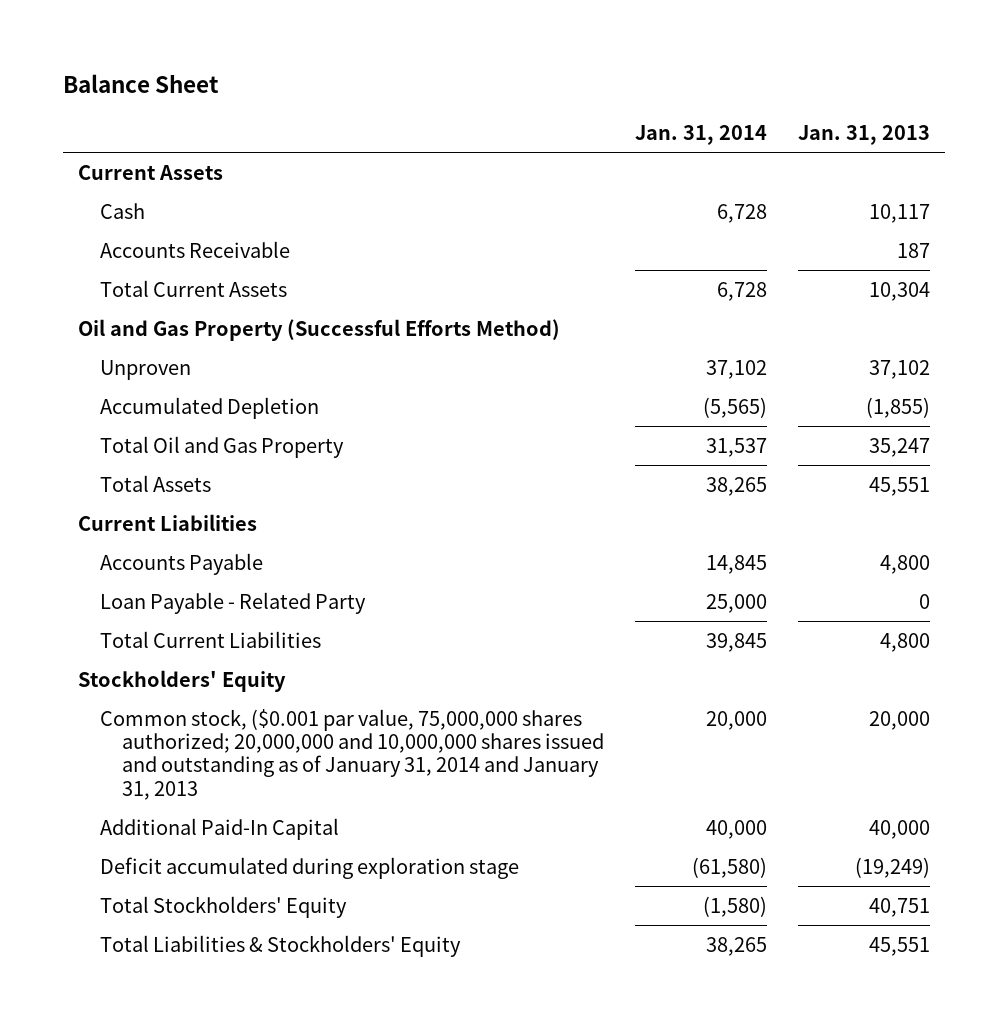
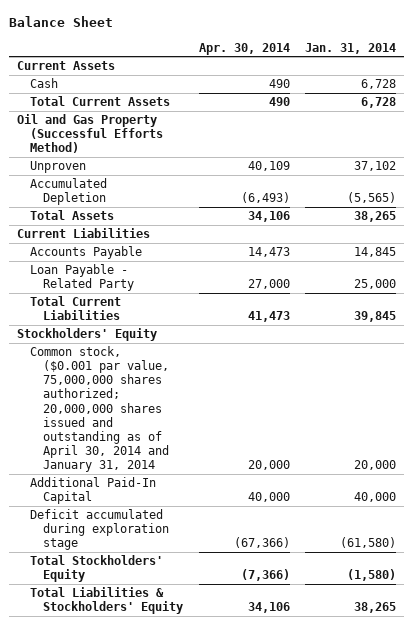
[797,124,930,145] Jan. 31, 2013 -> none
none -> [198,42,290,55] Apr. 30, 2014
[100,240,291,258] Accounts Receivable -> none
[100,435,345,458] Total Oil and Gas Property -> none
[100,708,605,800] Common stock, ($0.001 par value, 75,000,000 shares authorized; 20,000,000 and 10,000,000 shares issued and outstanding as of January 31, 2014 and January 31, 2013 -> [30,346,170,473] Common stock, ($0.001 par value, 75,000,000 shares authorized; 20,000,000 shares issued and outstanding as of April 30, 2014 and January 31, 2014

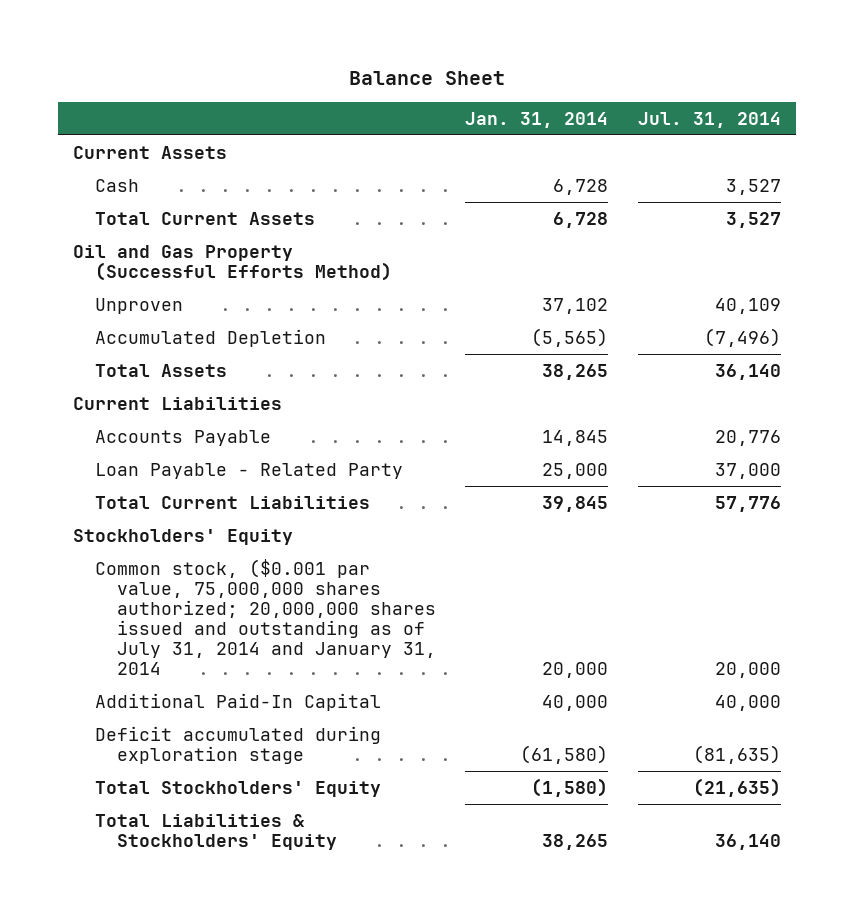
[198,42,290,55] Apr. 30, 2014 -> none
none -> [638,111,782,128] Jul. 31, 2014
[30,346,170,473] Common stock, ($0.001 par value, 75,000,000 shares authorized; 20,000,000 shares issued and outstanding as of April 30, 2014 and January 31, 2014 -> [94,558,436,675] Common stock, ($0.001 par value, 75,000,000 shares authorized; 20,000,000 shares issued and outstanding as of July 31, 2014 and January 31, 2014

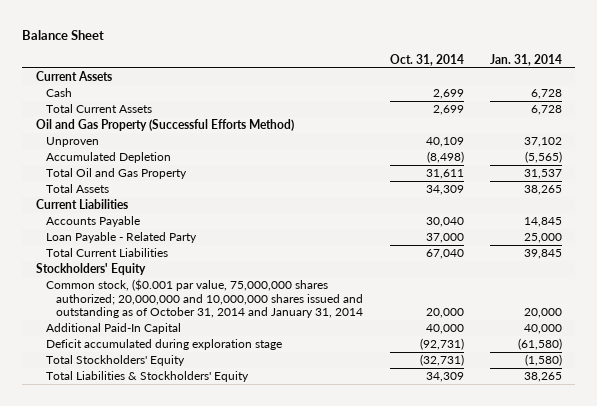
[638,111,782,128] Jul. 31, 2014 -> none
none -> [389,53,464,66] Oct. 31, 2014
none -> [45,168,187,180] Total Oil and Gas Property
[94,558,436,675] Common stock, ($0.001 par value, 75,000,000 shares authorized; 20,000,000 shares issued and outstanding as of July 31, 2014 and January 31, 2014 -> [45,279,364,318] Common stock, ($0.001 par value, 75,000,000 shares authorized; 20,000,000 and 10,000,000 shares issued and outstanding as of October 31, 2014 and January 31, 2014

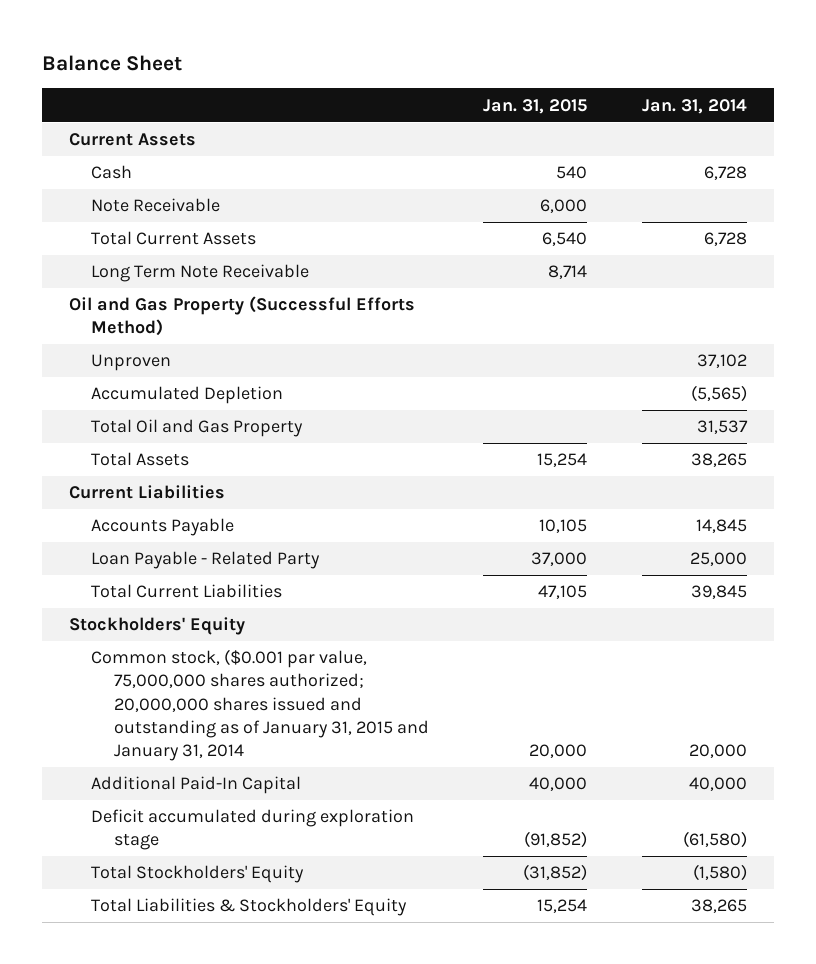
[389,53,464,66] Oct. 31, 2014 -> none
none -> [483,98,588,114] Jan. 31, 2015
none -> [91,198,221,213] Note Receivable
none -> [91,264,310,283] Long Term Note Receivable
[45,279,364,318] Common stock, ($0.001 par value, 75,000,000 shares authorized; 20,000,000 and 10,000,000 shares issued and outstanding as of October 31, 2014 and January 31, 2014 -> [91,649,429,761] Common stock, ($0.001 par value, 75,000,000 shares authorized; 20,000,000 shares issued and outstanding as of January 31, 2015 and January 31, 2014

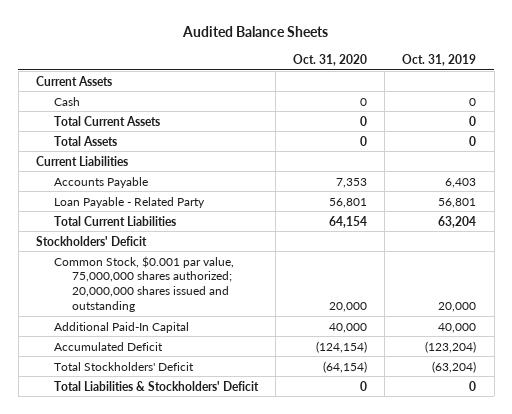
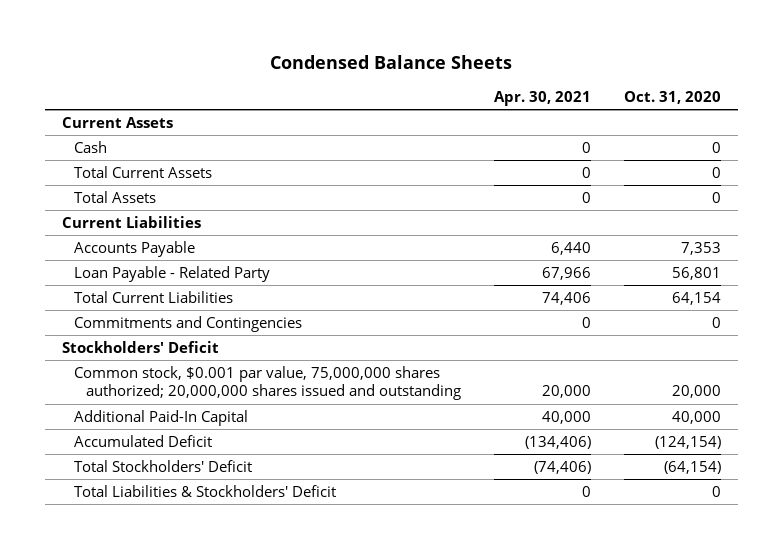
[182,26,329,38] Audited Balance Sheets -> [270,54,513,69] Condensed Balance Sheets
[402,54,477,67] Oct. 31, 2019 -> none
none -> [493,91,591,107] Apr. 30, 2021
none -> [73,315,302,332] Commitments and Contingencies
[53,255,234,313] Common Stock, $0.001 par value, 75,000,000 shares authorized; 20,000,000 shares issued and outstanding -> [73,365,461,401] Common stock, $0.001 par value, 75,000,000 shares authorized; 20,000,000 shares issued and outstanding

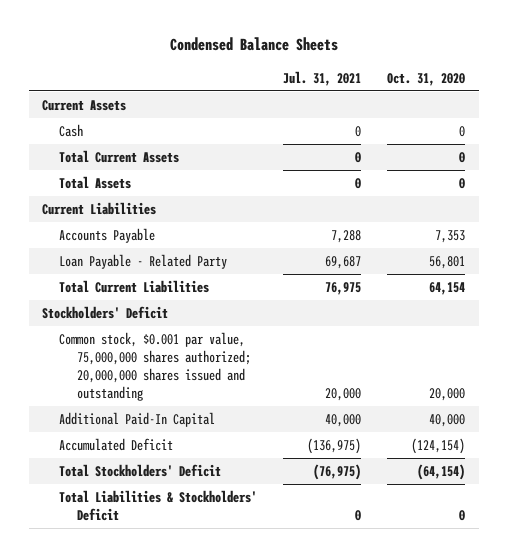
[493,91,591,107] Apr. 30, 2021 -> none
none -> [283,70,362,86] Jul. 31, 2021
[73,315,302,332] Commitments and Contingencies -> none

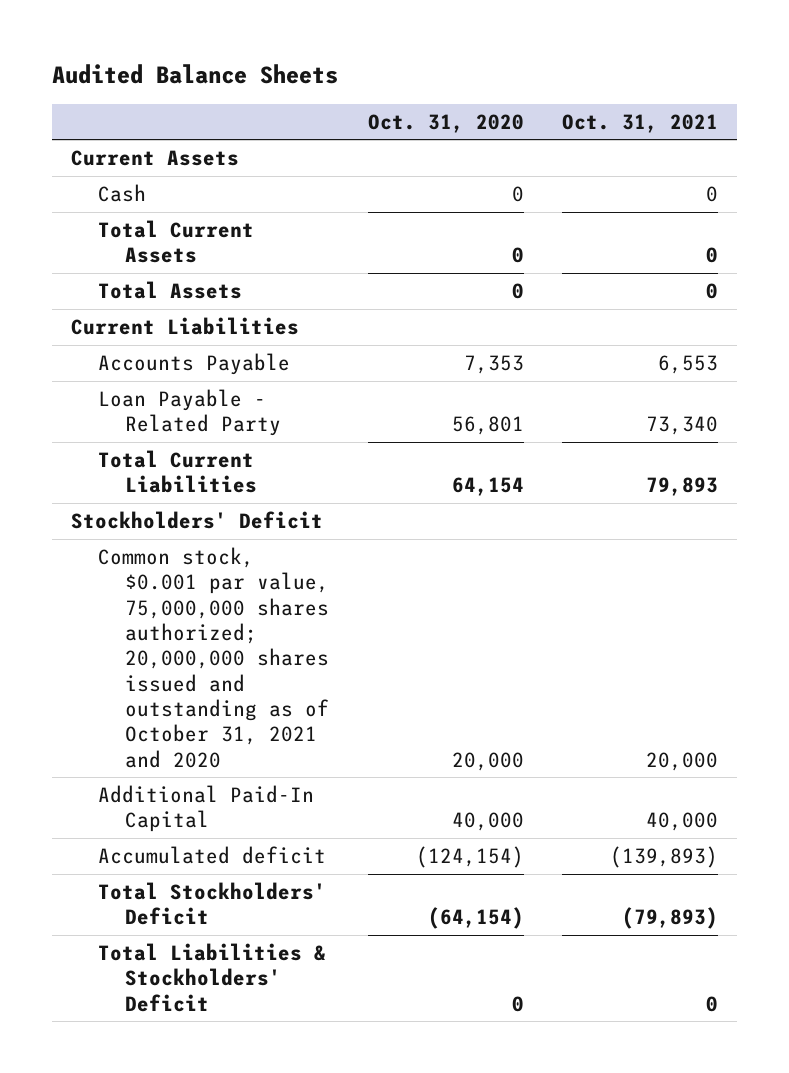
[169,37,338,52] Condensed Balance Sheets -> [51,64,338,85] Audited Balance Sheets
[283,70,362,86] Jul. 31, 2021 -> none
none -> [562,113,719,133] Oct. 31, 2021
[59,332,251,402] Common stock, $0.001 par value, 75,000,000 shares authorized; 20,000,000 shares issued and outstanding -> [98,546,330,768] Common stock, $0.001 par value, 75,000,000 shares authorized; 20,000,000 shares issued and outstanding as of October 31, 2021 and 2020
[59,438,174,452] Accumulated Deficit -> [98,845,327,864] Accumulated deficit

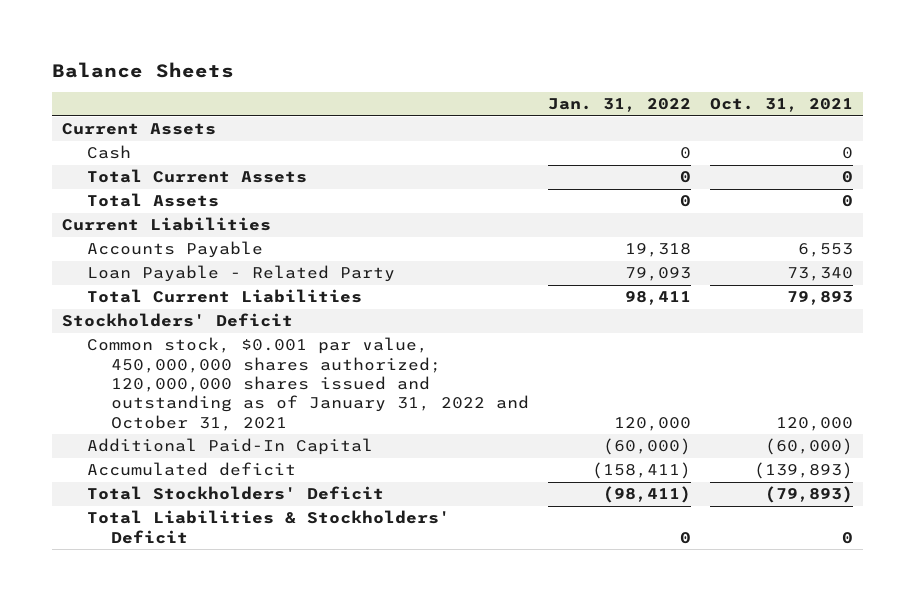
[51,64,338,85] Audited Balance Sheets -> [52,61,235,78] Balance Sheets
[367,113,524,133] Oct. 31, 2020 -> none
none -> [548,98,692,113] Jan. 31, 2022
[98,546,330,768] Common stock, $0.001 par value, 75,000,000 shares authorized; 20,000,000 shares issued and outstanding as of October 31, 2021 and 2020 -> [86,337,530,431] Common stock, $0.001 par value, 450,000,000 shares authorized; 120,000,000 shares issued and outstanding as of January 31, 2022 and October 31, 2021
[646,751,719,771] 20,000 -> [776,416,854,431] 120,000
[646,812,719,832] 40,000 -> [765,438,854,456] (60,000)

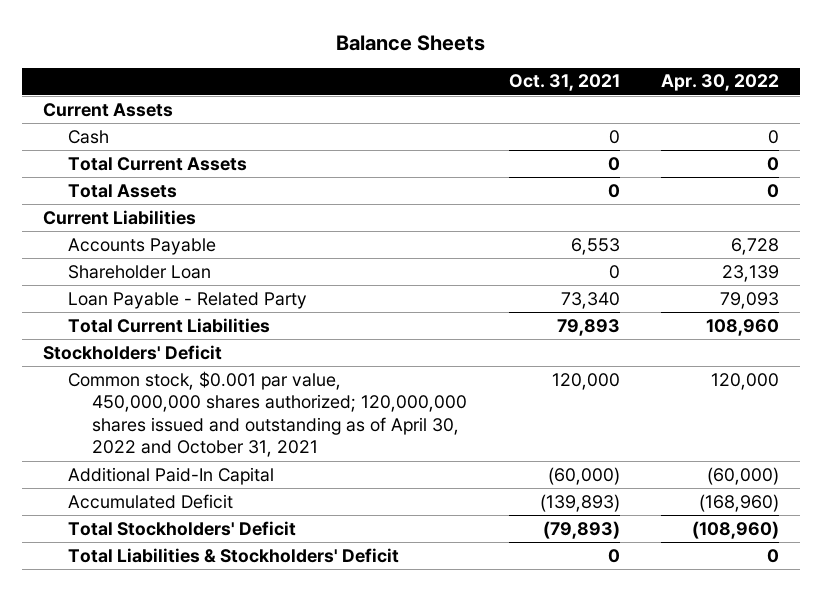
[548,98,692,113] Jan. 31, 2022 -> none
none -> [661,74,780,92] Apr. 30, 2022
none -> [67,264,211,279] Shareholder Loan
[86,337,530,431] Common stock, $0.001 par value, 450,000,000 shares authorized; 120,000,000 shares issued and outstanding as of January 31, 2022 and October 31, 2021 -> [67,370,468,458] Common stock, $0.001 par value, 450,000,000 shares authorized; 120,000,000 shares issued and outstanding as of April 30, 2022 and October 31, 2021
[86,462,296,477] Accumulated deficit -> [67,493,233,509] Accumulated Deficit

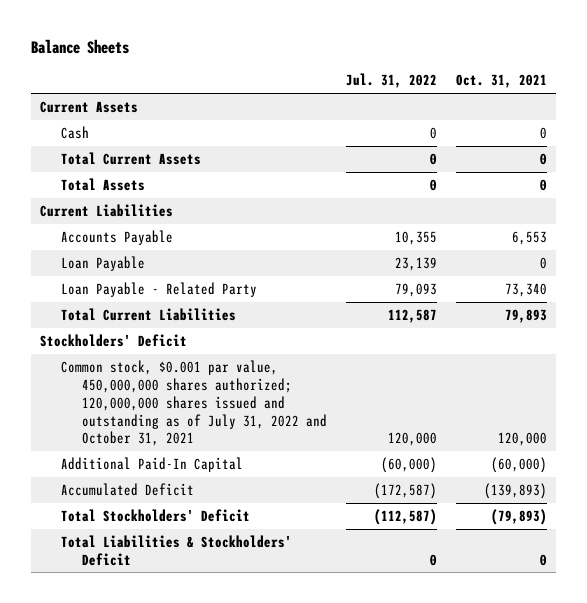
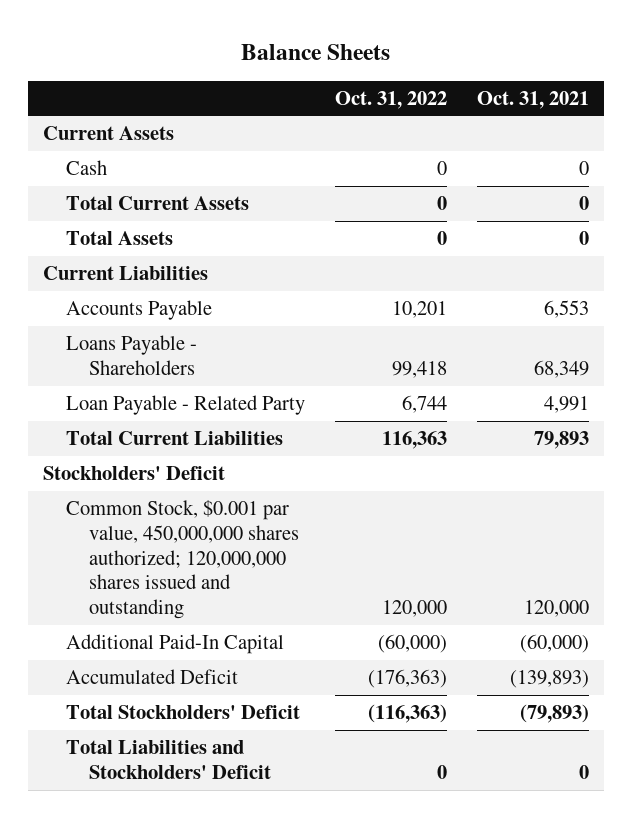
[345,73,437,89] Jul. 31, 2022 -> none
none -> [335,90,448,109] Oct. 31, 2022
[61,255,146,271] Loan Payable -> [66,335,198,375] Loans Payable - Shareholders
[539,256,547,269] 0 -> [534,359,590,378] 68,349
[504,282,547,297] 73,340 -> [544,396,590,414] 4,991
[61,359,327,447] Common stock, $0.001 par value, 450,000,000 shares authorized; 120,000,000 shares issued and outstanding as of July 31, 2022 and October 31, 2021 -> [66,500,300,619] Common Stock, $0.001 par value, 450,000,000 shares authorized; 120,000,000 shares issued and outstanding
[61,534,293,566] Total Liabilities & Stockholders' Deficit -> [66,740,272,779] Total Liabilities and Stockholders' Deficit

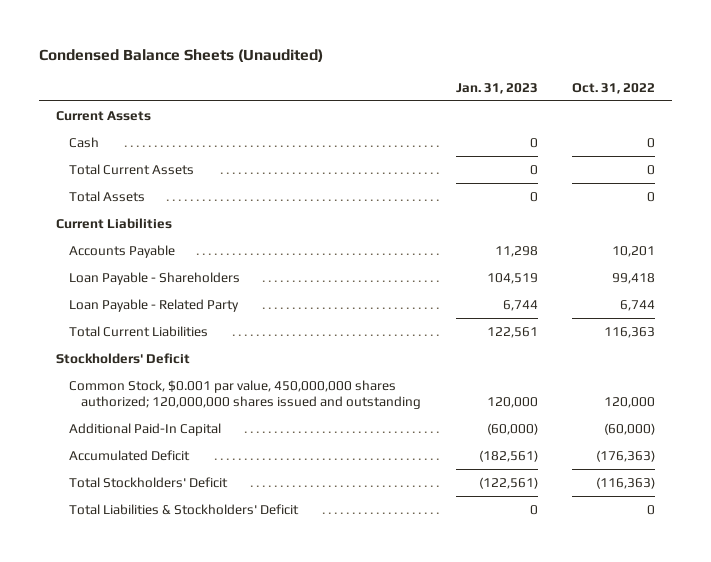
[241,44,391,61] Balance Sheets -> [39,49,324,63] Condensed Balance Sheets (Unaudited)
[477,90,590,109] Oct. 31, 2021 -> none
none -> [455,82,538,94] Jan. 31, 2023
[66,335,198,375] Loans Payable - Shareholders -> [68,271,240,285] Loan Payable - Shareholders
[66,740,272,779] Total Liabilities and Stockholders' Deficit -> [68,503,299,515] Total Liabilities & Stockholders' Deficit

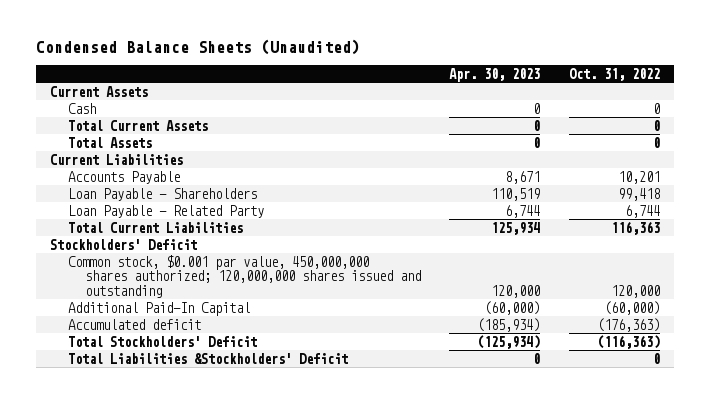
[455,82,538,94] Jan. 31, 2023 -> none
none -> [449,67,541,82] Apr. 30, 2023
[68,379,422,410] Common Stock, $0.001 par value, 450,000,000 shares authorized; 120,000,000 shares issued and outstanding -> [67,254,422,298] Common stock, $0.001 par value, 450,000,000 shares authorized; 120,000,000 shares issued and outstanding
[68,449,190,461] Accumulated Deficit -> [67,318,201,330] Accumulated deficit
[68,503,299,515] Total Liabilities & Stockholders' Deficit -> [67,352,348,364] Total Liabilities &Stockholders' Deficit

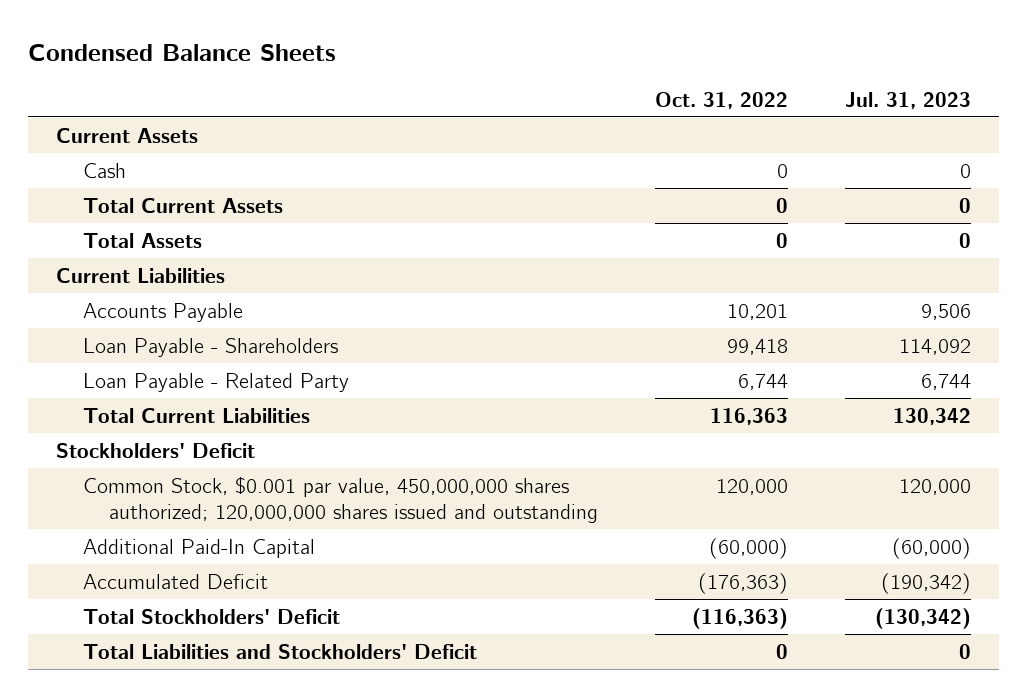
[35,39,360,56] Condensed Balance Sheets (Unaudited) -> [27,43,336,61] Condensed Balance Sheets
[449,67,541,82] Apr. 30, 2023 -> none
none -> [844,91,971,109] Jul. 31, 2023
[67,254,422,298] Common stock, $0.001 par value, 450,000,000 shares authorized; 120,000,000 shares issued and outstanding -> [82,475,599,524] Common Stock, $0.001 par value, 450,000,000 shares authorized; 120,000,000 shares issued and outstanding
[67,318,201,330] Accumulated deficit -> [82,573,268,589] Accumulated Deficit
[67,352,348,364] Total Liabilities &Stockholders' Deficit -> [82,643,477,659] Total Liabilities and Stockholders' Deficit

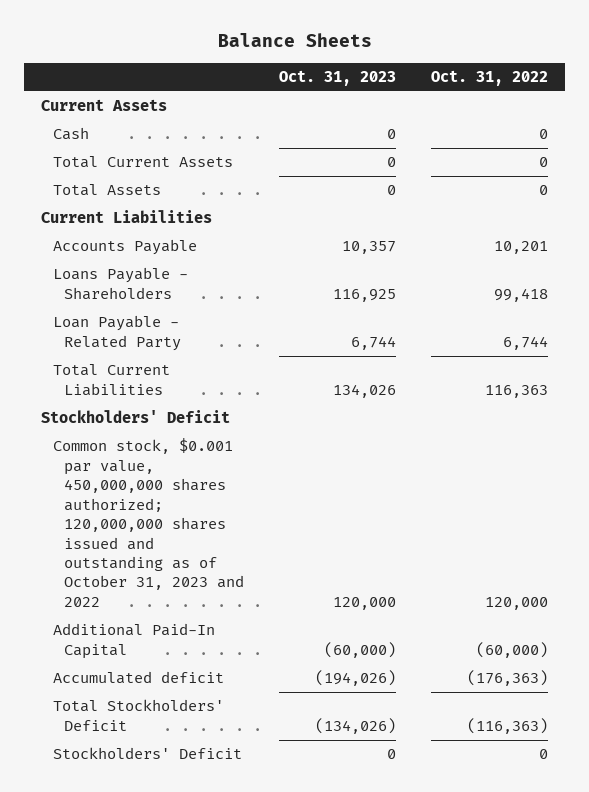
[27,43,336,61] Condensed Balance Sheets -> [217,33,372,48] Balance Sheets
[844,91,971,109] Jul. 31, 2023 -> none
none -> [279,70,397,87] Oct. 31, 2023
[82,337,338,357] Loan Payable - Shareholders -> [52,267,188,300] Loans Payable - Shareholders
[82,475,599,524] Common Stock, $0.001 par value, 450,000,000 shares authorized; 120,000,000 shares issued and outstanding -> [52,438,245,607] Common stock, $0.001 par value, 450,000,000 shares authorized; 120,000,000 shares issued and outstanding as of October 31, 2023 and 2022
[82,573,268,589] Accumulated Deficit -> [52,671,224,685] Accumulated deficit
[82,643,477,659] Total Liabilities and Stockholders' Deficit -> [52,747,242,760] Stockholders' Deficit

